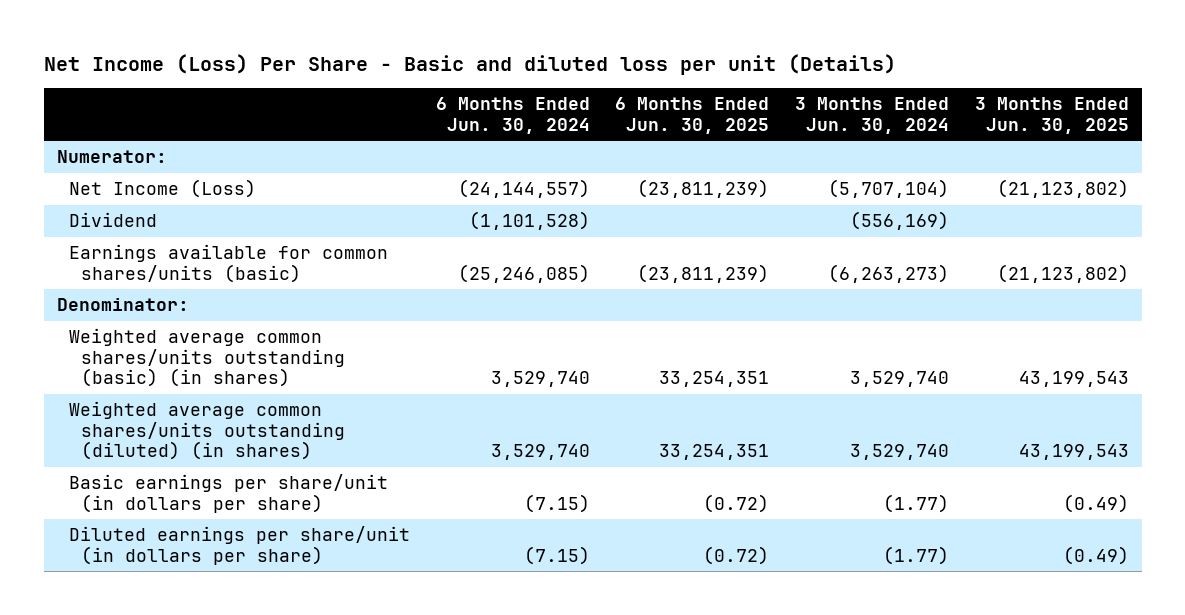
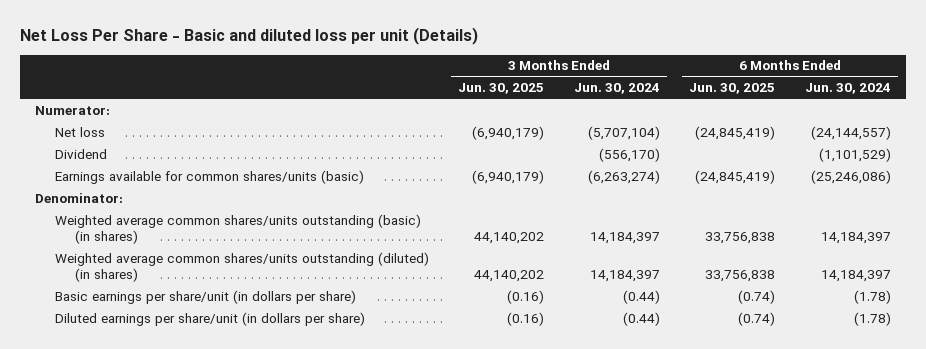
[43,53,896,75] Net Income (Loss) Per Share - Basic and diluted loss per unit (Details) -> [19,26,478,45] Net Loss Per Share - Basic and diluted loss per unit (Details)
[68,179,256,199] Net Income (Loss) -> [54,126,105,137] Net loss
[637,179,770,199] (23,811,239) -> [695,125,776,140] (24,845,419)
[996,179,1129,199] (21,123,802) -> [472,125,545,140] (6,940,179)
[468,211,590,231] (1,101,528) -> [819,147,892,162] (1,101,529)
[850,211,950,231] (556,169) -> [598,147,660,162] (556,170)
[457,263,590,283] (25,246,085) -> [811,169,892,184] (25,246,086)
[637,263,770,283] (23,811,239) -> [695,169,776,184] (24,845,419)
[828,263,950,283] (6,263,273) -> [587,169,660,184] (6,263,274)
[996,263,1129,283] (21,123,802) -> [472,169,545,184] (6,940,179)
[490,371,590,388] 3,529,740 -> [821,232,892,245] 14,184,397
[659,371,770,388] 33,254,351 -> [705,232,776,245] 33,756,838
[850,371,950,388] 3,529,740 -> [589,232,660,245] 14,184,397
[1018,371,1129,388] 43,199,543 -> [474,232,545,245] 44,140,202
[490,444,590,461] 3,529,740 -> [821,270,892,283] 14,184,397
[659,444,770,461] 33,254,351 -> [705,270,776,283] 33,756,838
[850,444,950,461] 3,529,740 -> [589,270,660,283] 14,184,397
[1018,444,1129,461] 43,199,543 -> [474,270,545,283] 44,140,202
[523,493,590,513] (7.15) -> [854,289,892,304] (1.78)
[703,493,770,513] (0.72) -> [738,289,776,304] (0.74)
[883,493,950,513] (1.77) -> [622,289,660,304] (0.44)
[1062,493,1129,513] (0.49) -> [507,289,545,304] (0.16)
[523,545,590,565] (7.15) -> [854,311,892,326] (1.78)
[703,545,770,565] (0.72) -> [738,311,776,326] (0.74)
[883,545,950,565] (1.77) -> [622,311,660,326] (0.44)
[1062,545,1129,565] (0.49) -> [507,311,545,326] (0.16)

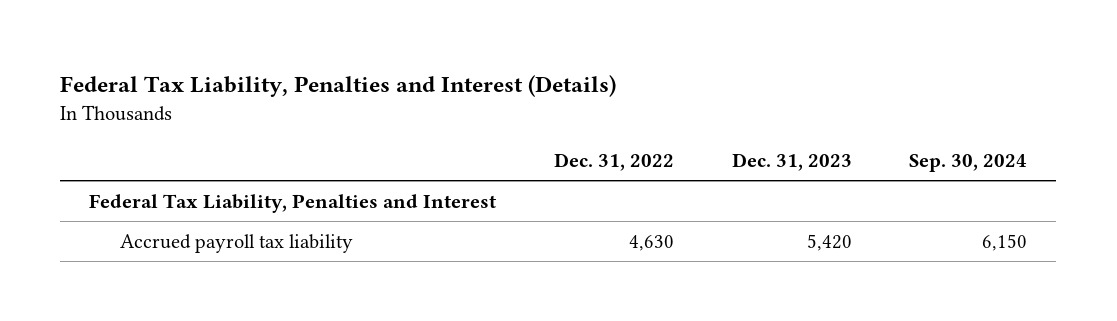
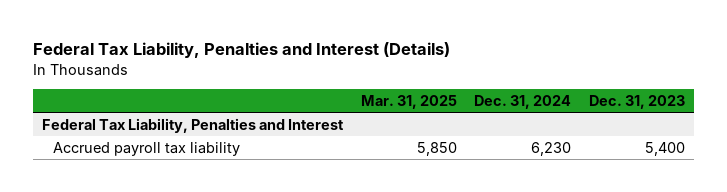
[553,152,674,171] Dec. 31, 2022 -> none
[909,153,1028,172] Sep. 30, 2024 -> none
none -> [360,95,457,110] Mar. 31, 2025
none -> [474,95,572,110] Dec. 31, 2024
[806,233,852,251] 5,420 -> [645,141,686,156] 5,400

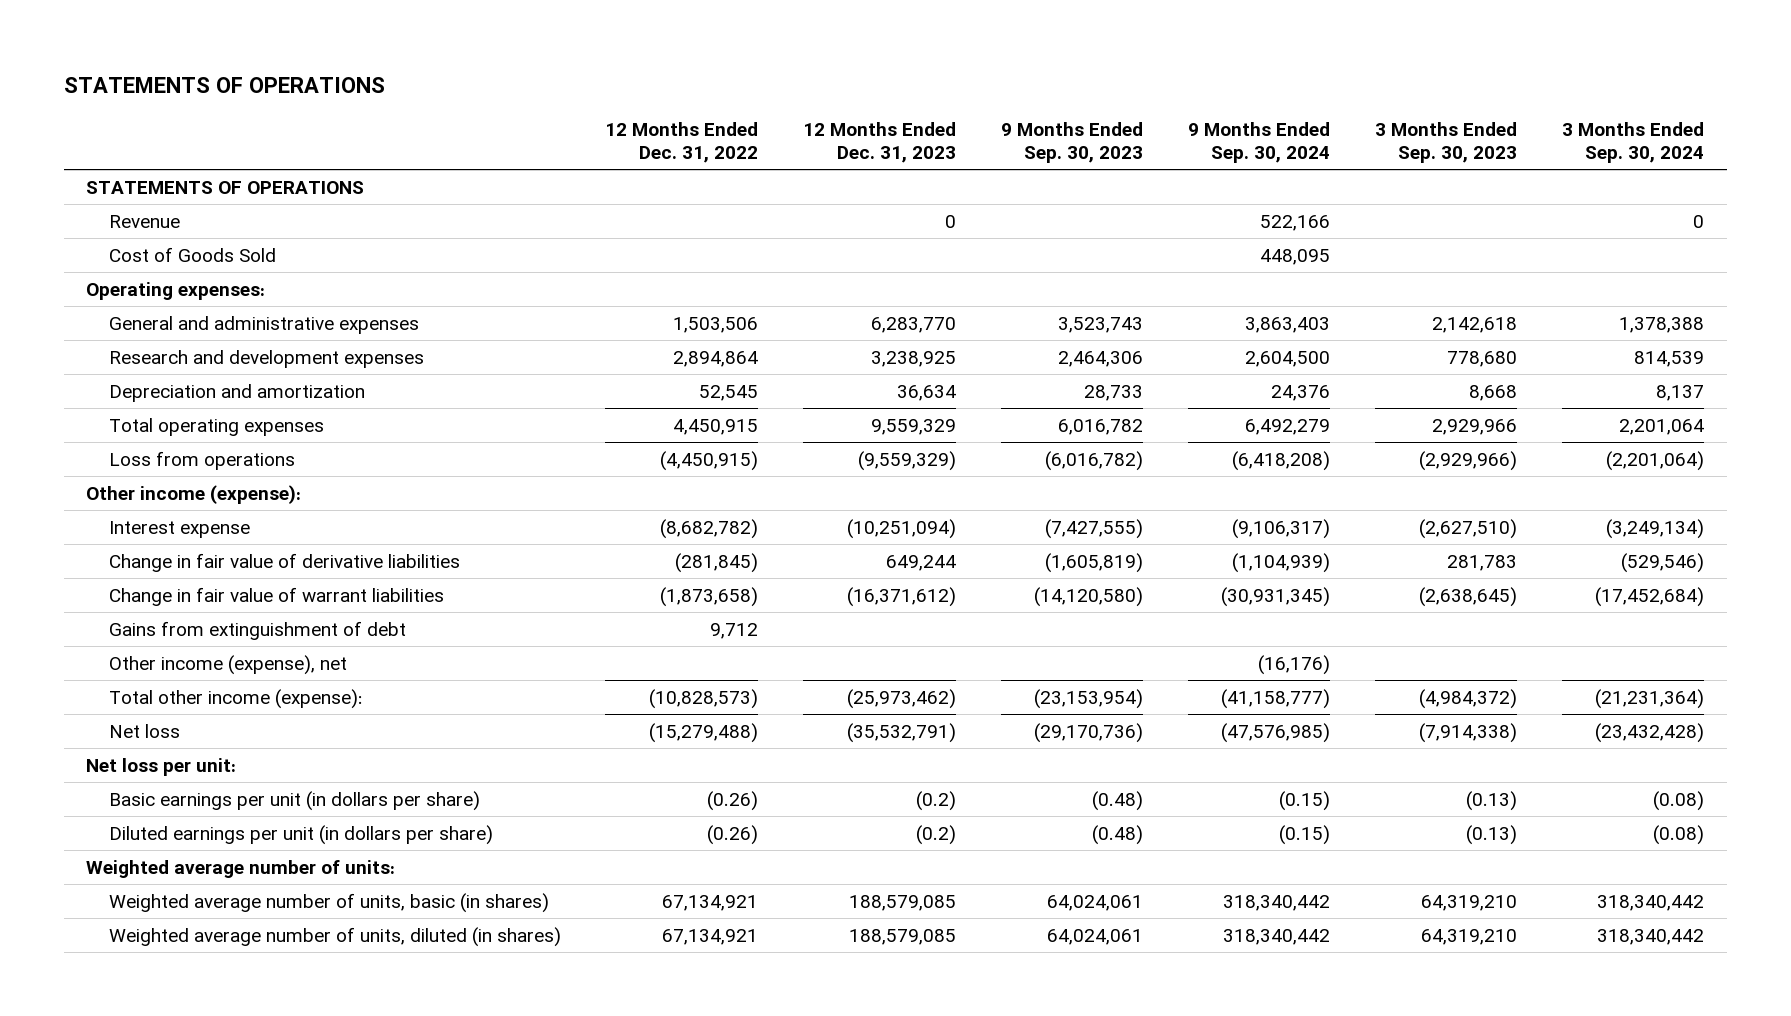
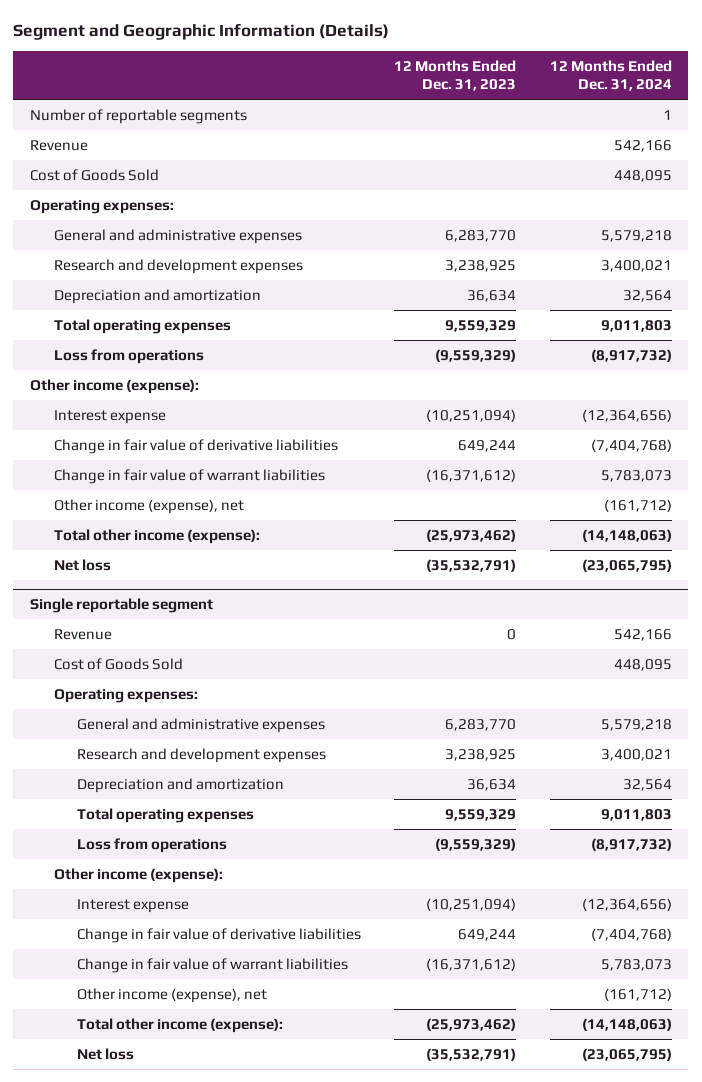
[64,77,386,94] STATEMENTS OF OPERATIONS -> [13,23,390,41] Segment and Geographic Information (Details)
[605,122,759,163] 12 Months Ended Dec. 31, 2022 -> none
[1001,122,1144,163] 9 Months Ended Sep. 30, 2023 -> none
[1188,122,1331,163] 9 Months Ended Sep. 30, 2024 -> none
[1375,122,1518,163] 3 Months Ended Sep. 30, 2023 -> none
[1562,122,1705,163] 3 Months Ended Sep. 30, 2024 -> none
none -> [549,60,672,92] 12 Months Ended Dec. 31, 2024
[86,180,365,194] STATEMENTS OF OPERATIONS -> none
none -> [29,108,247,124] Number of reportable segments
none -> [29,139,88,151] Revenue
none -> [29,168,159,181] Cost of Goods Sold
none -> [29,199,174,214] Operating expenses:
none -> [53,228,302,244] General and administrative expenses
none -> [53,258,303,274] Research and development expenses
none -> [53,288,261,304] Depreciation and amortization
none -> [53,318,231,334] Total operating expenses
none -> [53,348,204,364] Loss from operations
none -> [29,378,199,394] Other income (expense):
none -> [53,409,166,424] Interest expense
none -> [53,438,338,454] Change in fair value of derivative liabilities
none -> [53,468,325,484] Change in fair value of warrant liabilities
none -> [53,498,244,514] Other income (expense), net
none -> [53,528,260,544] Total other income (expense):
none -> [53,558,111,571] Net loss
none -> [29,597,213,613] Single reportable segment
[108,620,406,640] Gains from extinguishment of debt -> none
[86,757,237,776] Net loss per unit: -> none
[108,790,480,811] Basic earnings per unit (in dollars per share) -> none
[108,824,493,845] Diluted earnings per unit (in dollars per share) -> none
[86,859,396,878] Weighted average number of units: -> none
[108,892,549,913] Weighted average number of units, basic (in shares) -> none
[108,926,561,947] Weighted average number of units, diluted (in shares) -> none

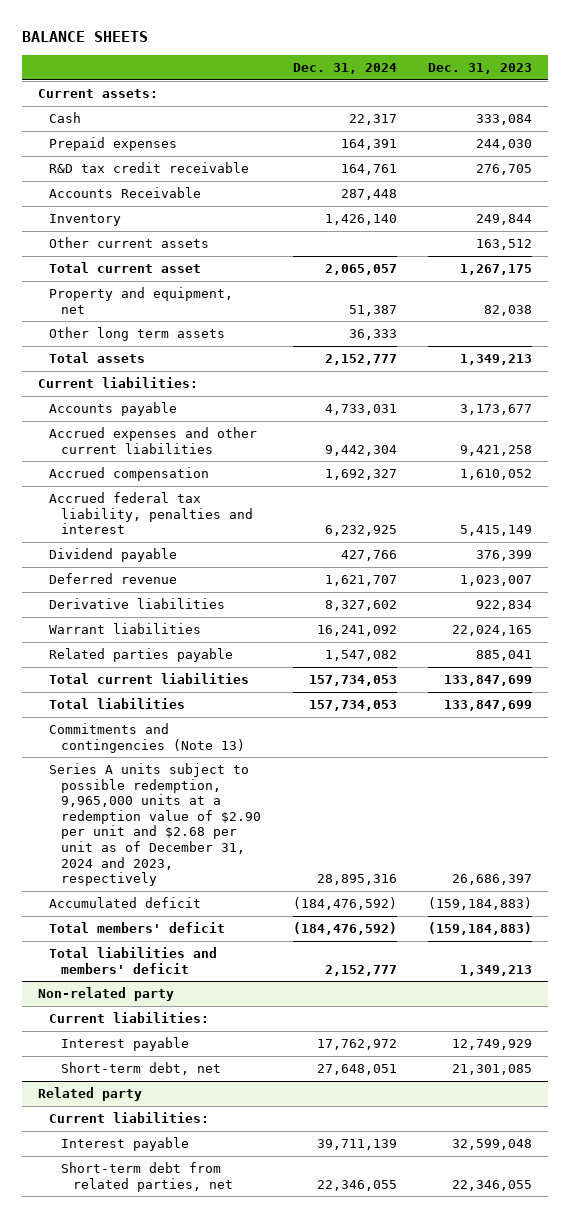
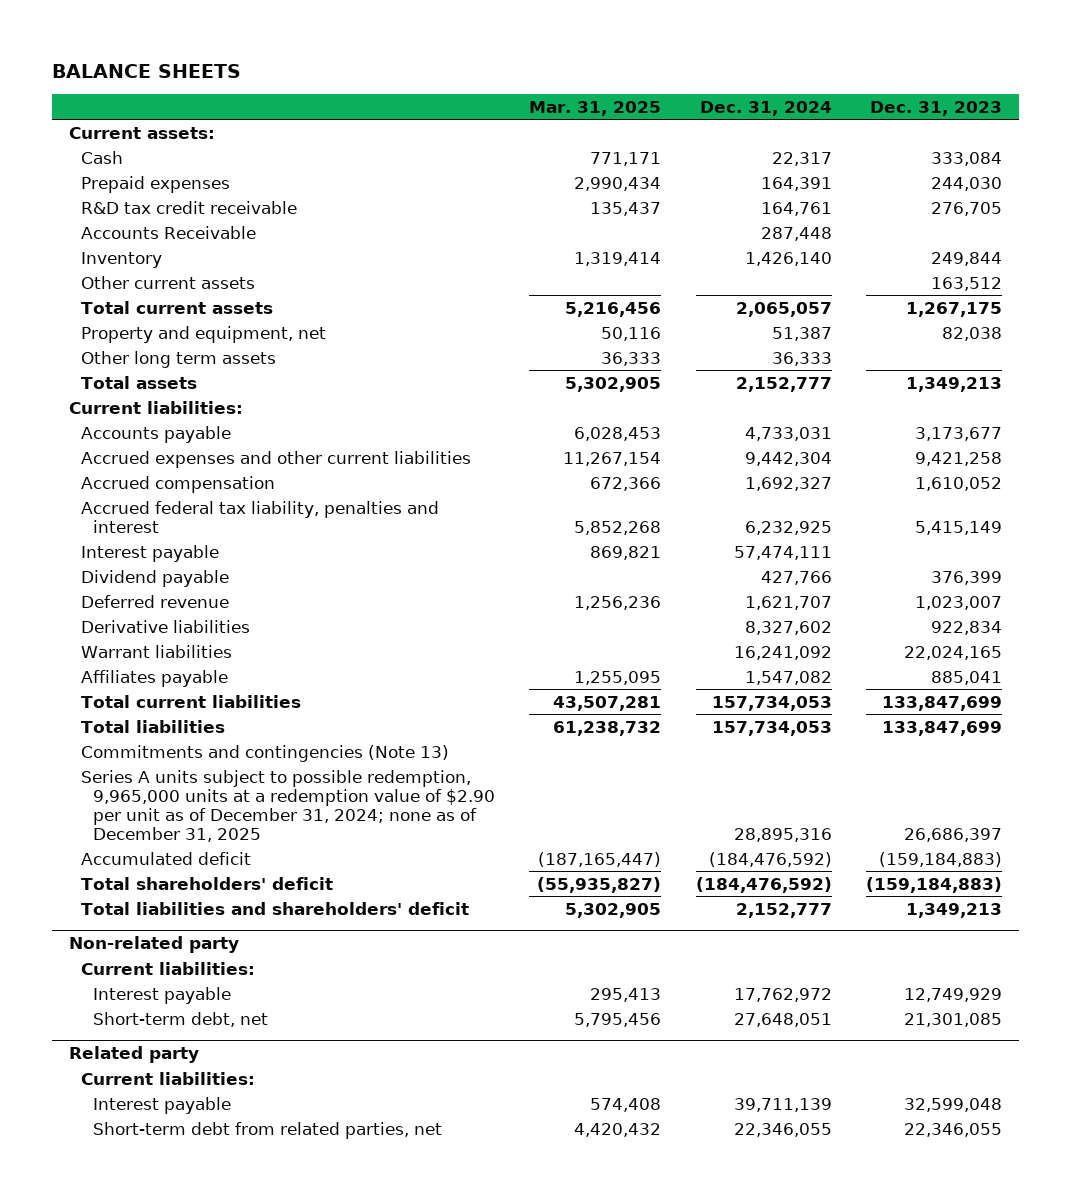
none -> [529,100,662,116] Mar. 31, 2025
[49,262,202,274] Total current asset -> [81,300,274,314] Total current assets
none -> [81,544,220,562] Interest payable
[49,648,234,663] Related parties payable -> [81,669,229,687] Affiliates payable
[49,763,262,887] Series A units subject to possible redemption, 9,965,000 units at a redemption value of $2.90 per unit and $2.68 per unit as of December 31, 2024 and 2023, respectively -> [81,769,496,842] Series A units subject to possible redemption, 9,965,000 units at a redemption value of $2.90 per unit as of December 31, 2024; none as of December 31, 2025
[49,922,226,934] Total members' deficit -> [81,876,334,890] Total shareholders' deficit
[49,947,218,974] Total liabilities and members' deficit -> [81,901,470,915] Total liabilities and shareholders' deficit

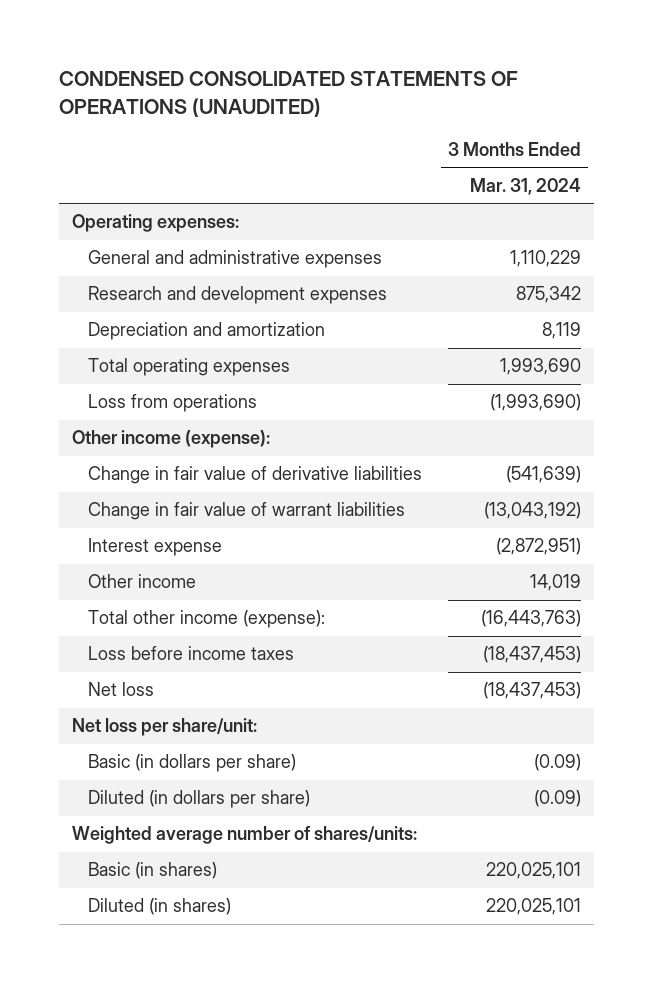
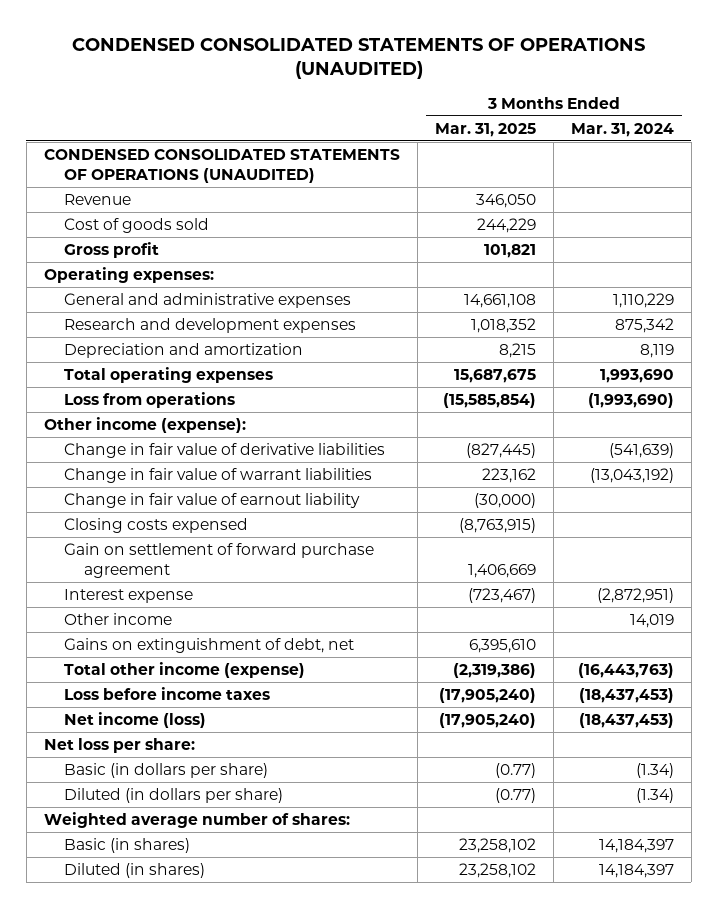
none -> [434,122,536,137] Mar. 31, 2025
none -> [43,148,400,184] CONDENSED CONSOLIDATED STATEMENTS OF OPERATIONS (UNAUDITED)
none -> [63,193,131,205] Revenue
none -> [63,217,209,233] Cost of goods sold
none -> [63,241,159,258] Gross profit
none -> [63,492,360,508] Change in fair value of earnout liability
none -> [63,517,248,533] Closing costs expensed
none -> [63,542,374,579] Gain on settlement of forward purchase agreement
none -> [63,637,354,653] Gains on extinguishment of debt, net
[87,610,325,629] Total other income (expense): -> [63,661,305,678] Total other income (expense)
[87,682,154,697] Net loss -> [63,711,206,728] Net income (loss)
[72,718,258,737] Net loss per share/unit: -> [43,737,195,753] Net loss per share:
[534,754,582,772] (0.09) -> [635,762,674,778] (1.34)
[534,790,582,808] (0.09) -> [635,787,674,803] (1.34)
[72,826,418,845] Weighted average number of shares/units: -> [43,811,350,828] Weighted average number of shares:
[486,862,582,880] 220,025,101 -> [598,838,674,853] 14,184,397
[486,898,582,916] 220,025,101 -> [598,863,674,878] 14,184,397

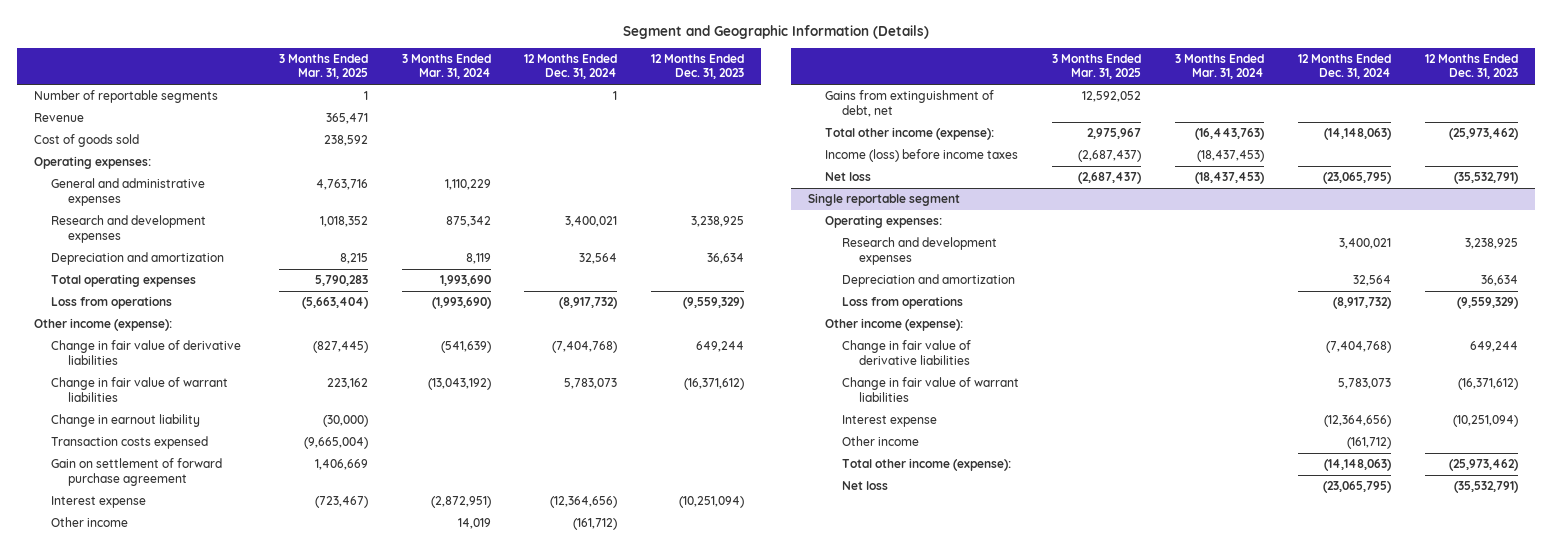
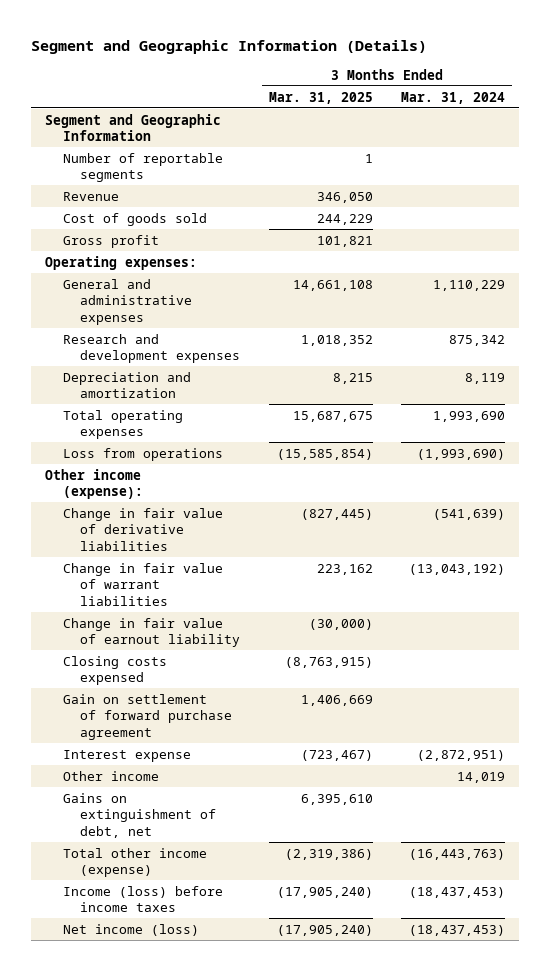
[524,53,618,80] 12 Months Ended Dec. 31, 2024 -> none
[651,53,745,80] 12 Months Ended Dec. 31, 2023 -> none
none -> [44,113,221,142] Segment and Geographic Information
[325,113,368,125] 365,471 -> [316,191,373,203] 346,050
[323,135,368,147] 238,592 -> [316,213,373,225] 244,229
none -> [62,234,159,248] Gross profit
[315,179,368,191] 4,763,716 -> [292,279,373,291] 14,661,108
[314,275,368,287] 5,790,283 -> [292,410,373,422] 15,687,675
[301,297,368,310] (5,663,404) -> [276,448,373,460] (15,585,854)
[51,414,201,428] Change in earnout liability -> [62,617,241,648] Change in fair value of earnout liability
[51,436,209,450] Transaction costs expensed -> [62,655,167,686] Closing costs expensed
[303,437,368,450] (9,665,004) -> [284,656,373,668] (8,763,915)
[807,193,960,207] Single reportable segment -> none
[824,215,942,229] Operating expenses: -> none
[841,237,997,265] Research and development expenses -> none
[841,274,1015,288] Depreciation and amortization -> none
[841,296,963,310] Loss from operations -> none
[824,318,963,332] Other income (expense): -> none
[841,340,971,365] Change in fair value of derivative liabilities -> none
[841,377,1019,402] Change in fair value of warrant liabilities -> none
[841,415,937,428] Interest expense -> none
[841,436,919,447] Other income -> none
[841,458,1011,472] Total other income (expense): -> none
[841,481,888,491] Net loss -> none
[824,90,994,117] Gains from extinguishment of debt, net -> [62,792,217,838] Gains on extinguishment of debt, net
[1082,91,1142,103] 12,592,052 -> [300,793,373,805] 6,395,610
[824,127,994,141] Total other income (expense): -> [62,847,207,878] Total other income (expense)
[1087,128,1142,140] 2,975,967 -> [284,848,373,860] (2,319,386)
[1078,150,1142,163] (2,687,437) -> [276,886,373,898] (17,905,240)
[824,172,871,182] Net loss -> [62,923,199,936] Net income (loss)
[1078,172,1142,185] (2,687,437) -> [276,924,373,936] (17,905,240)

